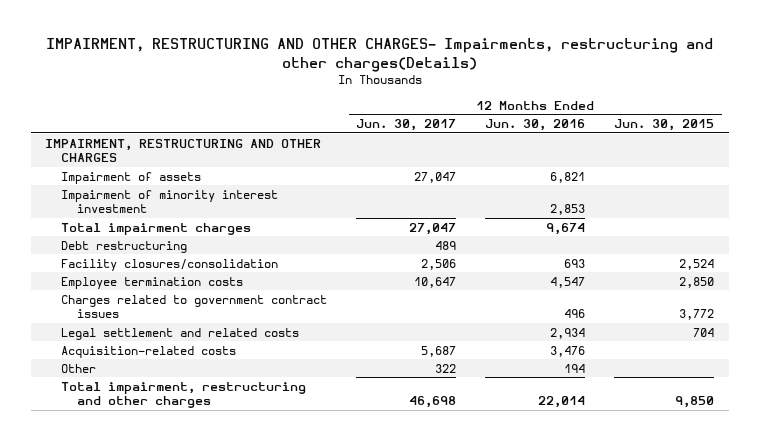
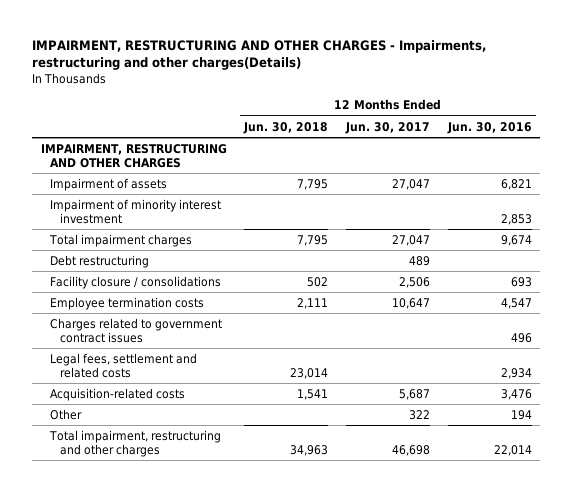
[45,38,713,72] IMPAIRMENT, RESTRUCTURING AND OTHER CHARGES- Impairments, restructuring and other charges(Details) -> [31,39,486,71] IMPAIRMENT, RESTRUCTURING AND OTHER CHARGES - Impairments, restructuring and other charges(Details)
[614,118,715,131] Jun. 30, 2015 -> none
none -> [243,121,329,134] Jun. 30, 2018
[60,258,278,271] Facility closures/consolidation -> [50,275,222,289] Facility closure / consolidations
[60,327,299,340] Legal settlement and related costs -> [50,352,198,378] Legal fees, settlement and related costs

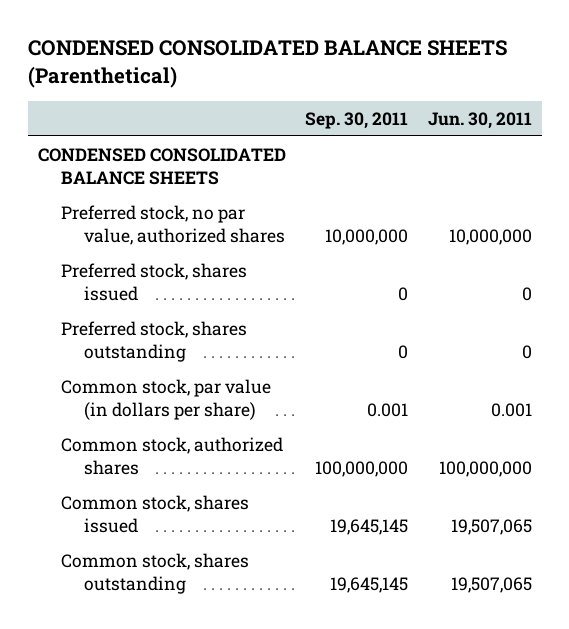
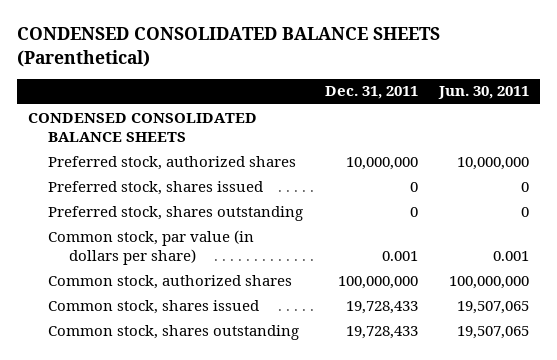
[305,111,409,129] Sep. 30, 2011 -> none
none -> [324,86,418,100] Dec. 31, 2011
[60,204,285,245] Preferred stock, no par value, authorized shares -> [48,155,297,170] Preferred stock, authorized shares

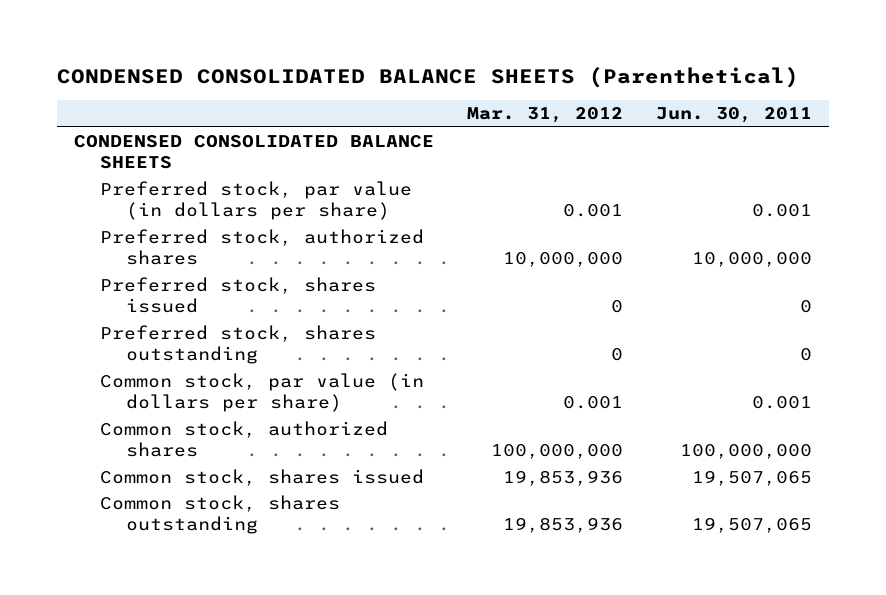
[324,86,418,100] Dec. 31, 2011 -> none
none -> [466,107,623,124] Mar. 31, 2012
none -> [99,180,412,221] Preferred stock, par value (in dollars per share)

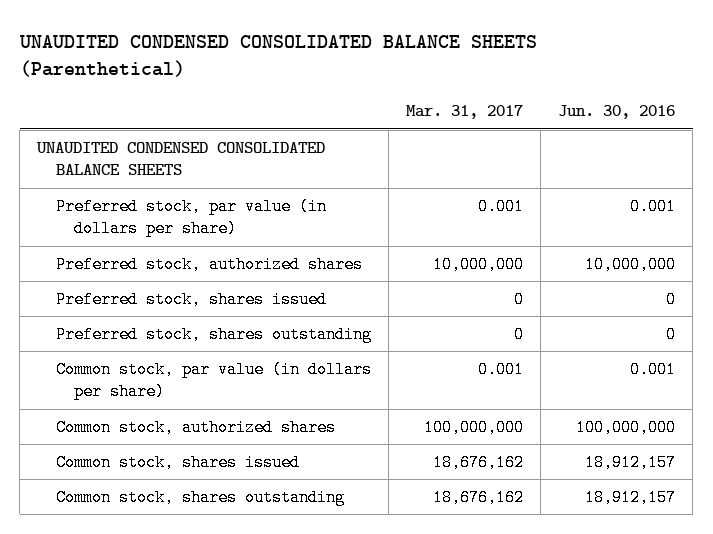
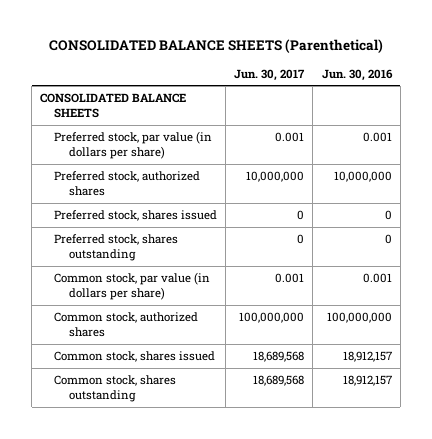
[18,34,537,78] UNAUDITED CONDENSED CONSOLIDATED BALANCE SHEETS (Parenthetical) -> [48,38,383,53] CONSOLIDATED BALANCE SHEETS (Parenthetical)
[405,105,523,120] Mar. 31, 2017 -> none
none -> [234,68,306,81] Jun. 30, 2017
[36,142,326,176] UNAUDITED CONDENSED CONSOLIDATED BALANCE SHEETS -> [40,93,187,118] CONSOLIDATED BALANCE SHEETS

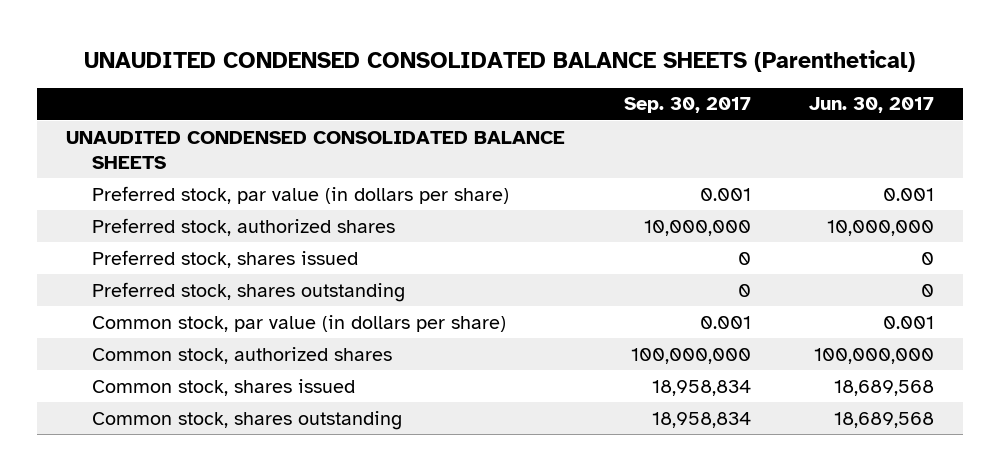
[48,38,383,53] CONSOLIDATED BALANCE SHEETS (Parenthetical) -> [84,49,916,72] UNAUDITED CONDENSED CONSOLIDATED BALANCE SHEETS (Parenthetical)
[321,68,393,81] Jun. 30, 2016 -> none
none -> [623,97,751,114] Sep. 30, 2017
[40,93,187,118] CONSOLIDATED BALANCE SHEETS -> [66,130,566,169] UNAUDITED CONDENSED CONSOLIDATED BALANCE SHEETS

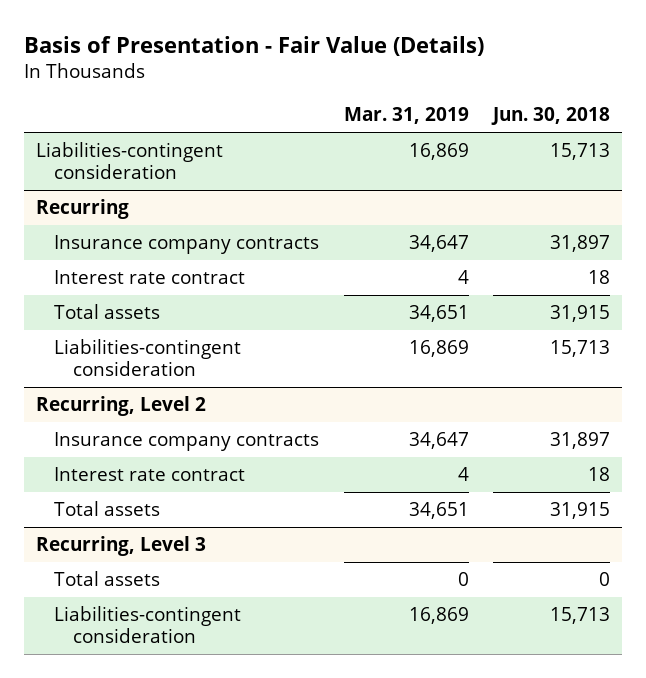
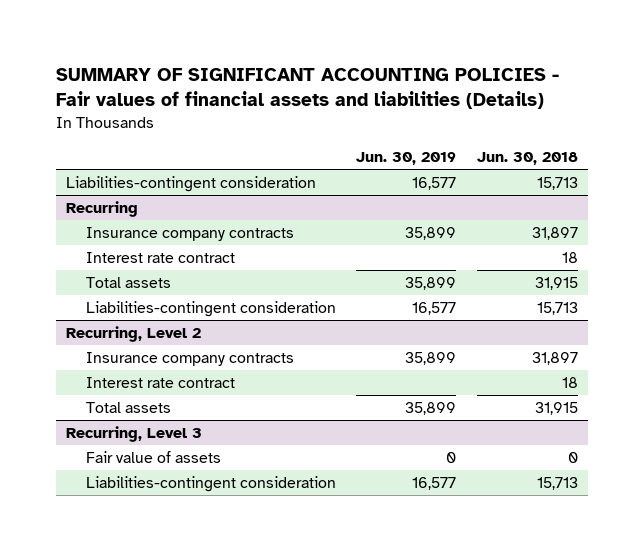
[23,35,484,56] Basis of Presentation - Fair Value (Details) -> [55,68,559,110] SUMMARY OF SIGNIFICANT ACCOUNTING POLICIES - Fair values of financial assets and liabilities (Details)
[343,107,469,125] Mar. 31, 2019 -> none
none -> [356,152,457,166] Jun. 30, 2019
[54,571,161,587] Total assets -> none
none -> [85,450,221,463] Fair value of assets

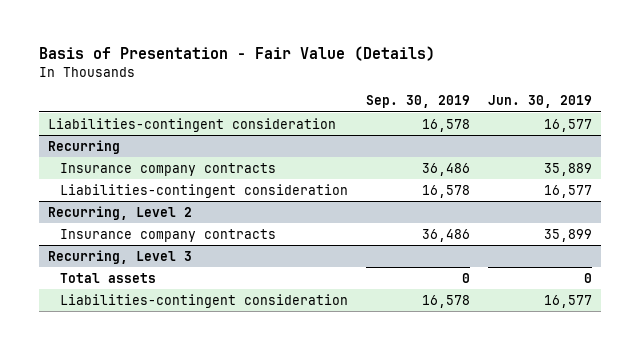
[55,68,559,110] SUMMARY OF SIGNIFICANT ACCOUNTING POLICIES - Fair values of financial assets and liabilities (Details) -> [39,46,436,62] Basis of Presentation - Fair Value (Details)
[476,152,578,166] Jun. 30, 2018 -> none
none -> [365,95,470,109] Sep. 30, 2019
[85,251,235,263] Interest rate contract -> none
[85,276,171,288] Total assets -> none
[405,226,457,240] 35,899 -> [543,162,592,176] 35,889
[85,376,235,388] Interest rate contract -> none
[85,401,171,413] Total assets -> none
[85,450,221,463] Fair value of assets -> none
none -> [59,272,156,283] Total assets

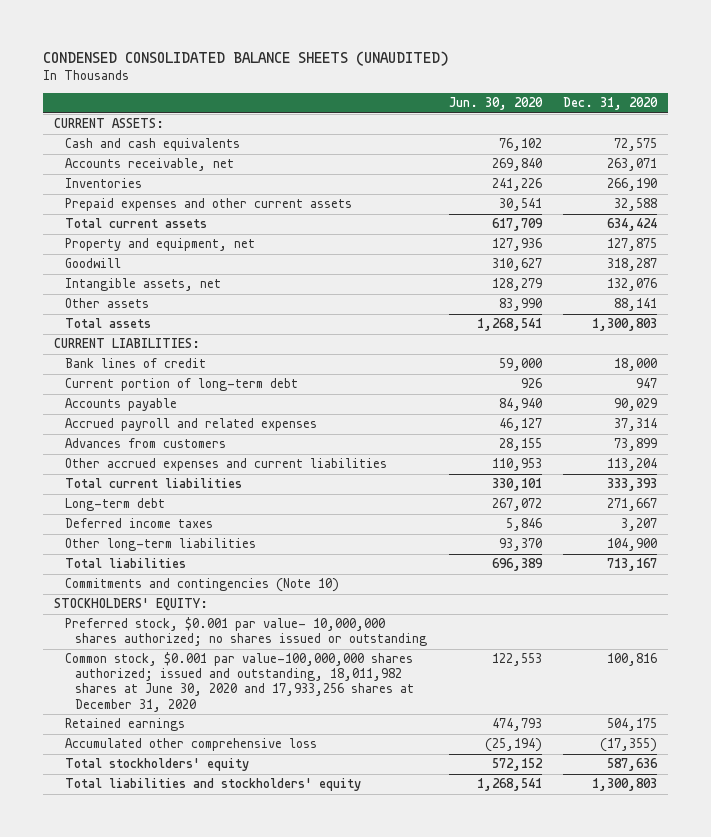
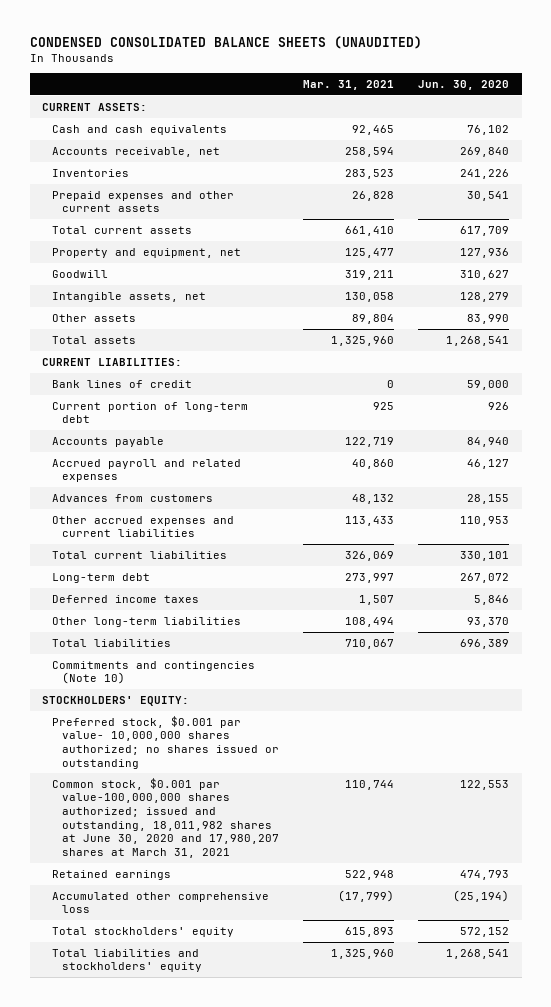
[563,97,659,111] Dec. 31, 2020 -> none
none -> [302,79,394,90] Mar. 31, 2021
[64,652,415,712] Common stock, $0.001 par value-100,000,000 shares authorized; issued and outstanding, 18,011,982 shares at June 30, 2020 and 17,933,256 shares at December 31, 2020 -> [51,777,279,858] Common stock, $0.001 par value-100,000,000 shares authorized; issued and outstanding, 18,011,982 shares at June 30, 2020 and 17,980,207 shares at March 31, 2021

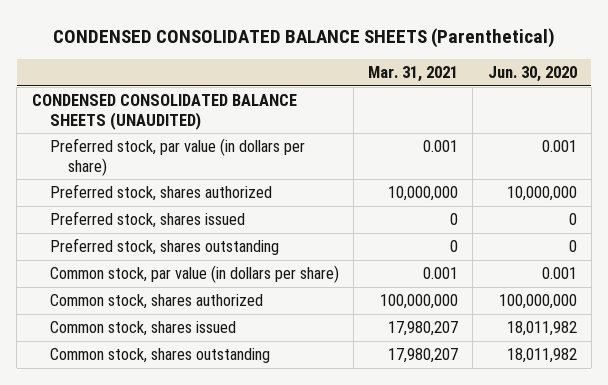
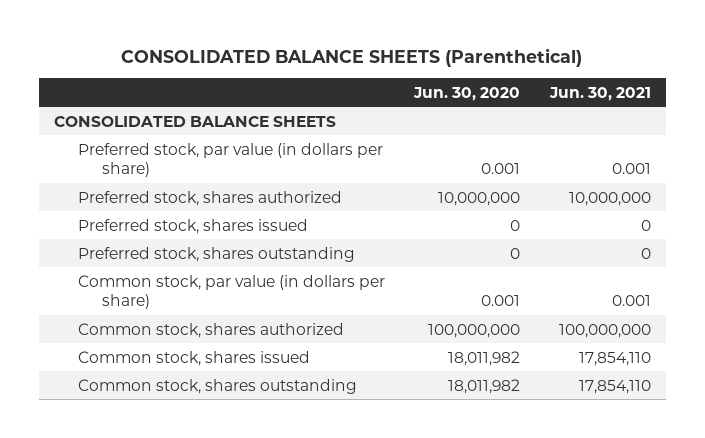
[53,27,556,48] CONDENSED CONSOLIDATED BALANCE SHEETS (Parenthetical) -> [121,47,583,67] CONSOLIDATED BALANCE SHEETS (Parenthetical)
[368,66,459,83] Mar. 31, 2021 -> none
none -> [549,86,652,101] Jun. 30, 2021
[31,94,297,130] CONDENSED CONSOLIDATED BALANCE SHEETS (UNAUDITED) -> [53,115,336,127] CONSOLIDATED BALANCE SHEETS

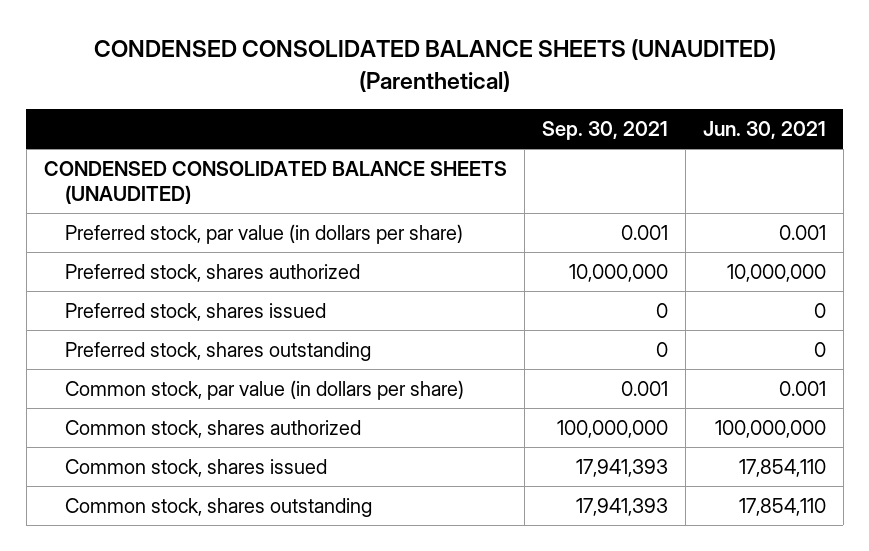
[121,47,583,67] CONSOLIDATED BALANCE SHEETS (Parenthetical) -> [93,39,776,92] CONDENSED CONSOLIDATED BALANCE SHEETS (UNAUDITED) (Parenthetical)
[413,86,521,101] Jun. 30, 2020 -> none
none -> [541,120,668,140] Sep. 30, 2021
[53,115,336,127] CONSOLIDATED BALANCE SHEETS -> [43,160,507,205] CONDENSED CONSOLIDATED BALANCE SHEETS (UNAUDITED)

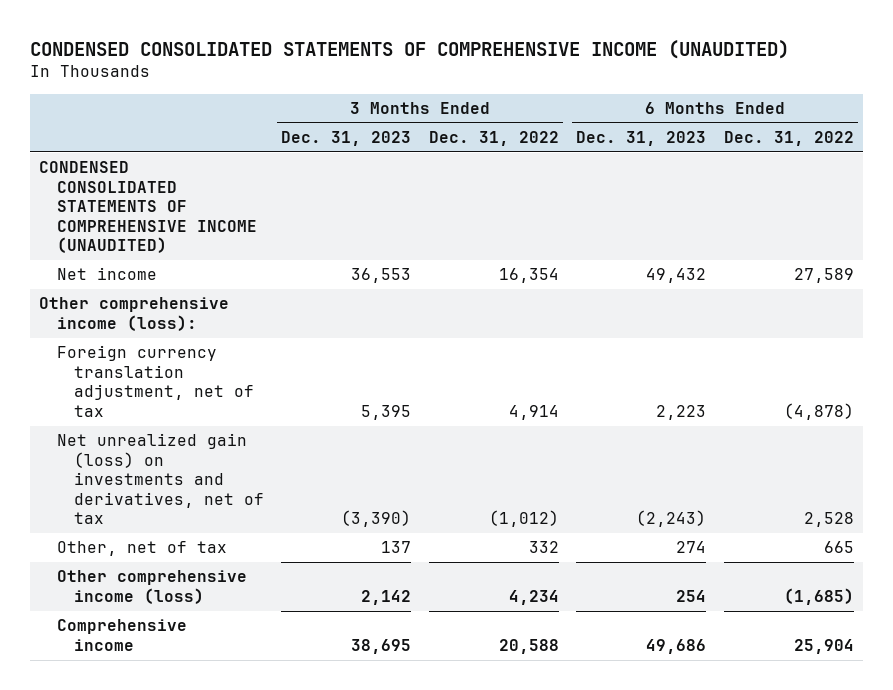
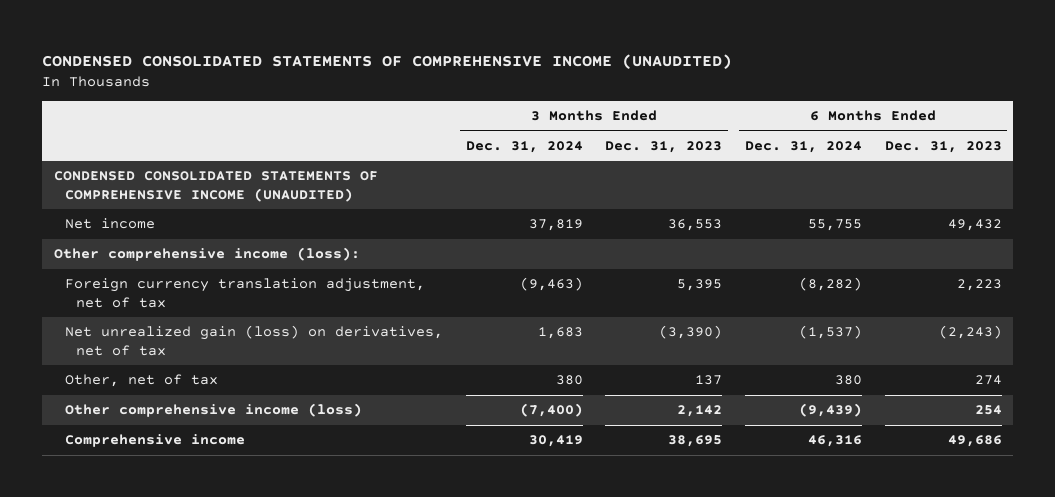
[428,131,559,147] Dec. 31, 2022 -> none
[723,131,854,147] Dec. 31, 2022 -> none
none -> [465,140,583,153] Dec. 31, 2024
none -> [744,140,862,153] Dec. 31, 2024
[56,433,264,525] Net unrealized gain (loss) on investments and derivatives, net of tax -> [65,325,444,356] Net unrealized gain (loss) on derivatives, net of tax

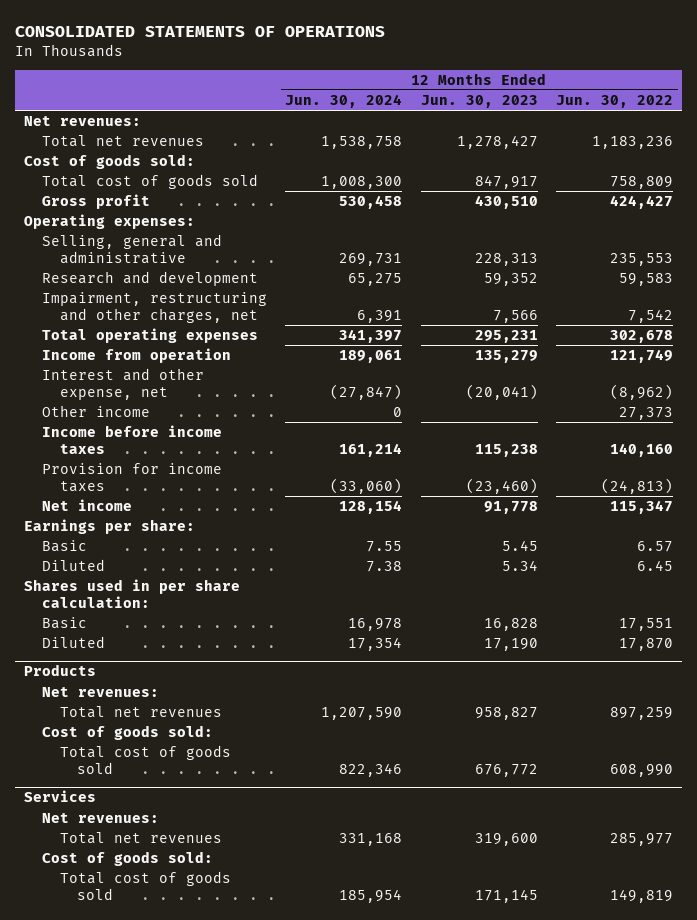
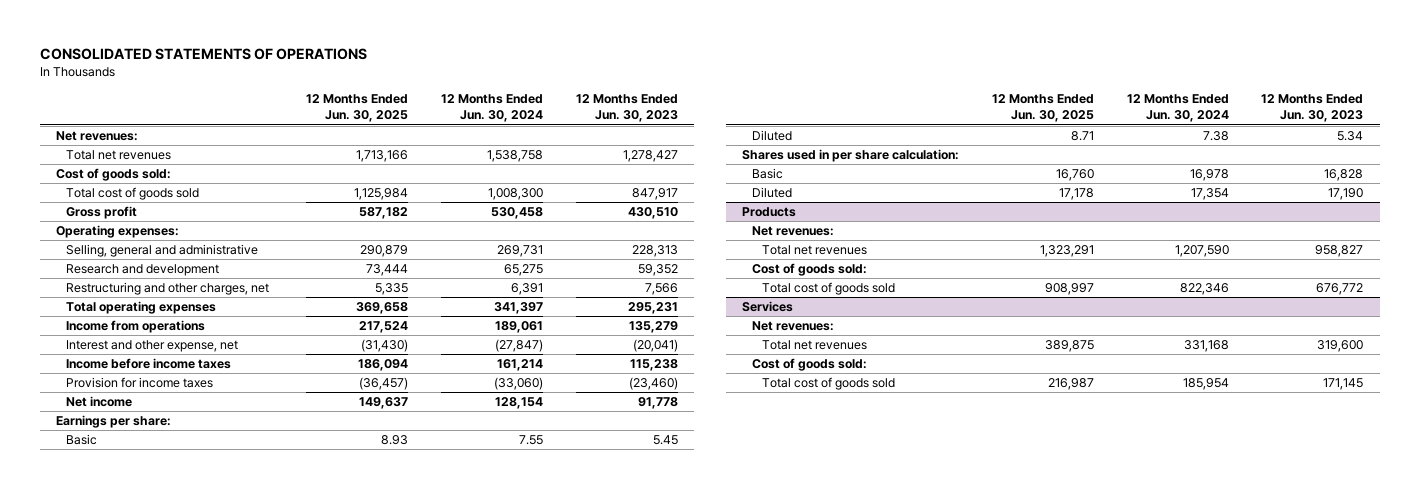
[556,94,674,108] Jun. 30, 2022 -> none
none -> [305,94,408,123] 12 Months Ended Jun. 30, 2025
[41,292,267,323] Impairment, restructuring and other charges, net -> [65,282,269,296] Restructuring and other charges, net
[41,348,231,364] Income from operation -> [65,320,205,334] Income from operations
[41,405,150,418] Other income -> none

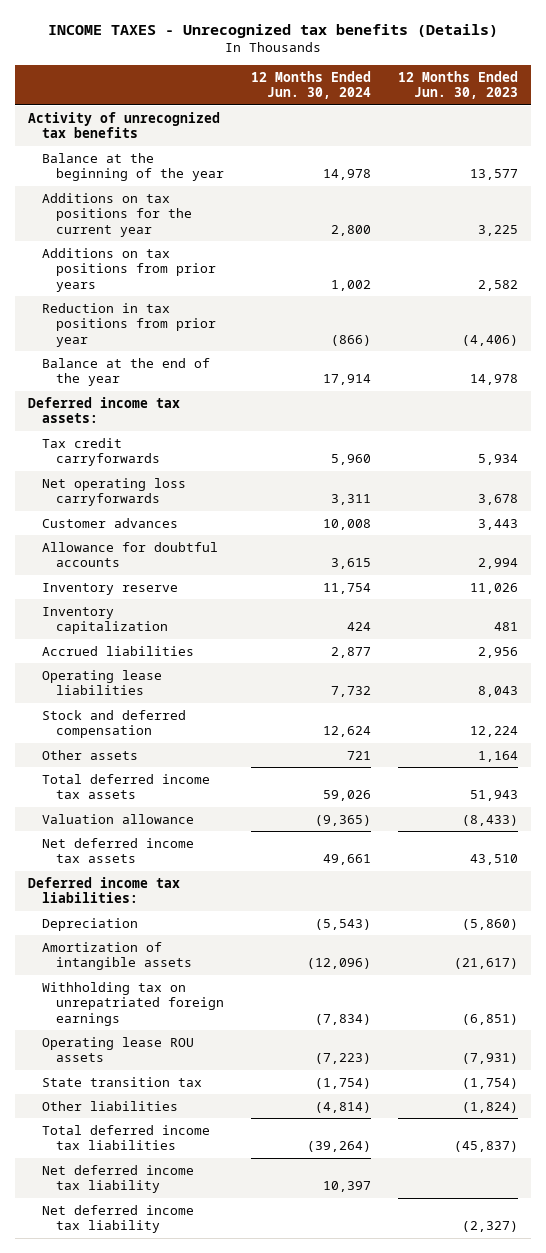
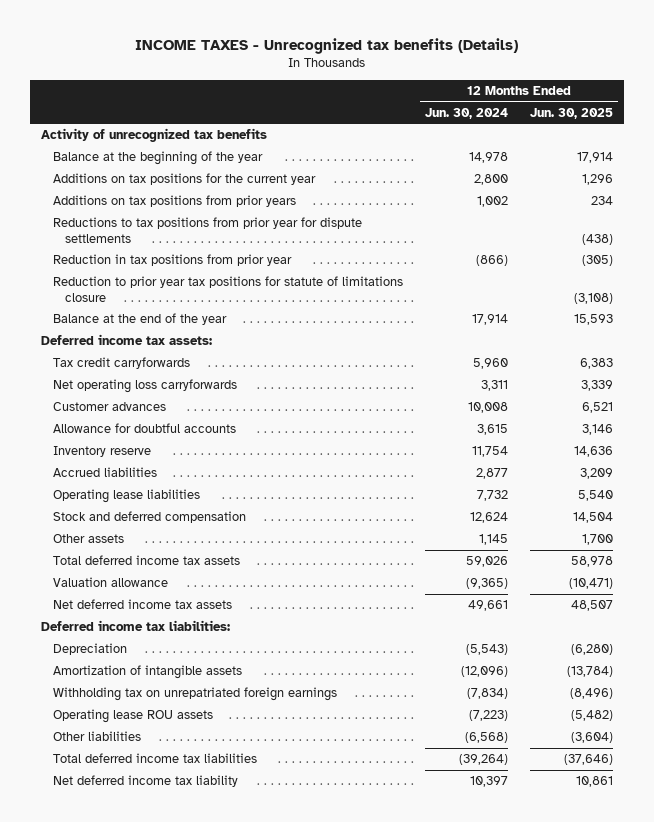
[397,70,518,100] 12 Months Ended Jun. 30, 2023 -> none
none -> [529,107,613,119] Jun. 30, 2025
none -> [53,217,363,243] Reductions to tax positions from prior year for dispute settlements
none -> [53,276,404,302] Reduction to prior year tax positions for statute of limitations closure
[42,606,169,635] Inventory capitalization -> none
[347,750,372,760] 721 -> [479,534,509,546] 1,145
[42,1076,203,1087] State transition tax -> none
[315,1101,372,1113] (4,814) -> [465,732,509,744] (6,568)
[42,1204,195,1234] Net deferred income tax liability -> none

